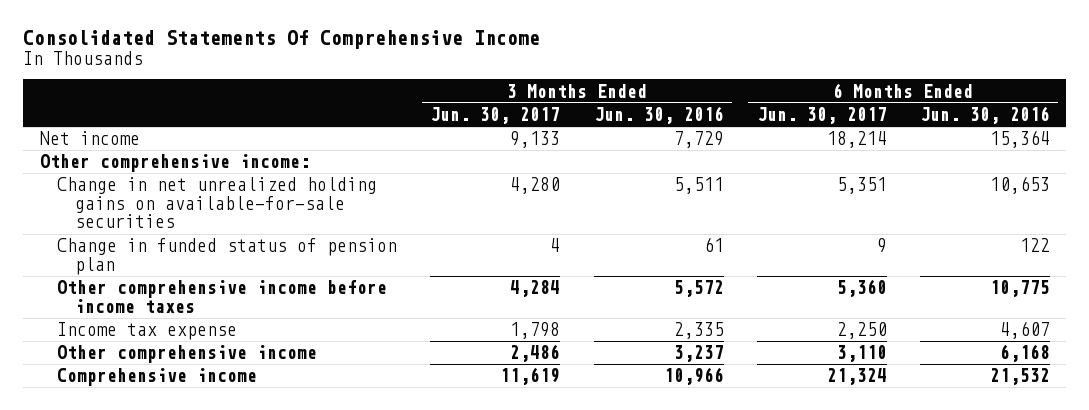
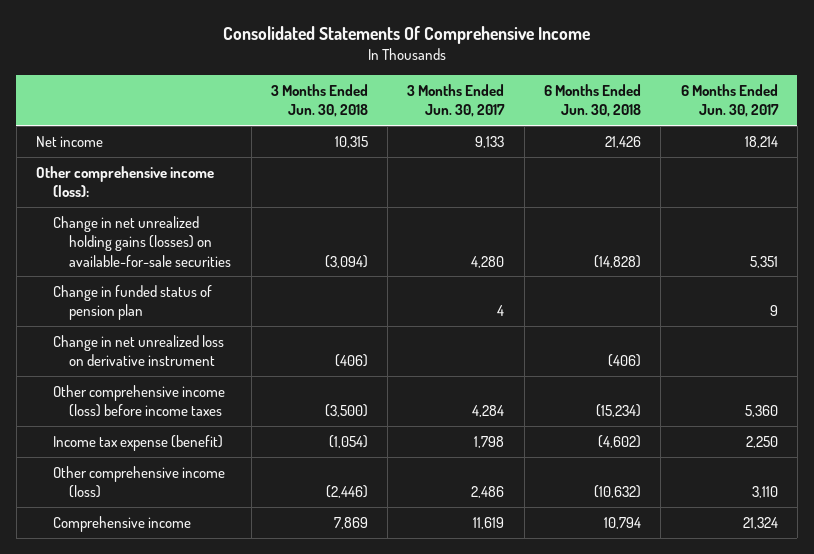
[593,106,724,125] Jun. 30, 2016 -> none
[919,106,1050,125] Jun. 30, 2016 -> none
none -> [270,83,368,118] 3 Months Ended Jun. 30, 2018
none -> [543,83,641,118] 6 Months Ended Jun. 30, 2018
[39,154,310,173] Other comprehensive income: -> [36,165,215,198] Other comprehensive income (loss):
[57,177,378,229] Change in net unrealized holding gains on available-for-sale securities -> [52,215,232,267] Change in net unrealized holding gains (losses) on available-for-sale securities
none -> [52,334,224,367] Change in net unrealized loss on derivative instrument
[57,280,388,313] Other comprehensive income before income taxes -> [52,384,225,418] Other comprehensive income (loss) before income taxes
[57,322,238,341] Income tax expense -> [52,434,223,451] Income tax expense (benefit)
[57,345,318,364] Other comprehensive income -> [52,465,225,499] Other comprehensive income (loss)

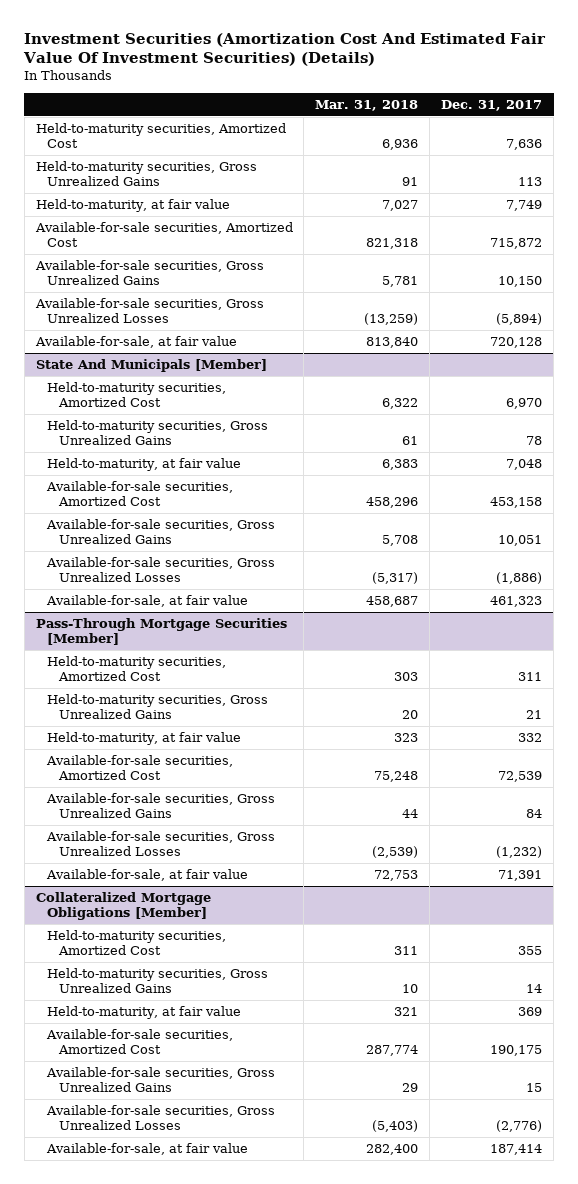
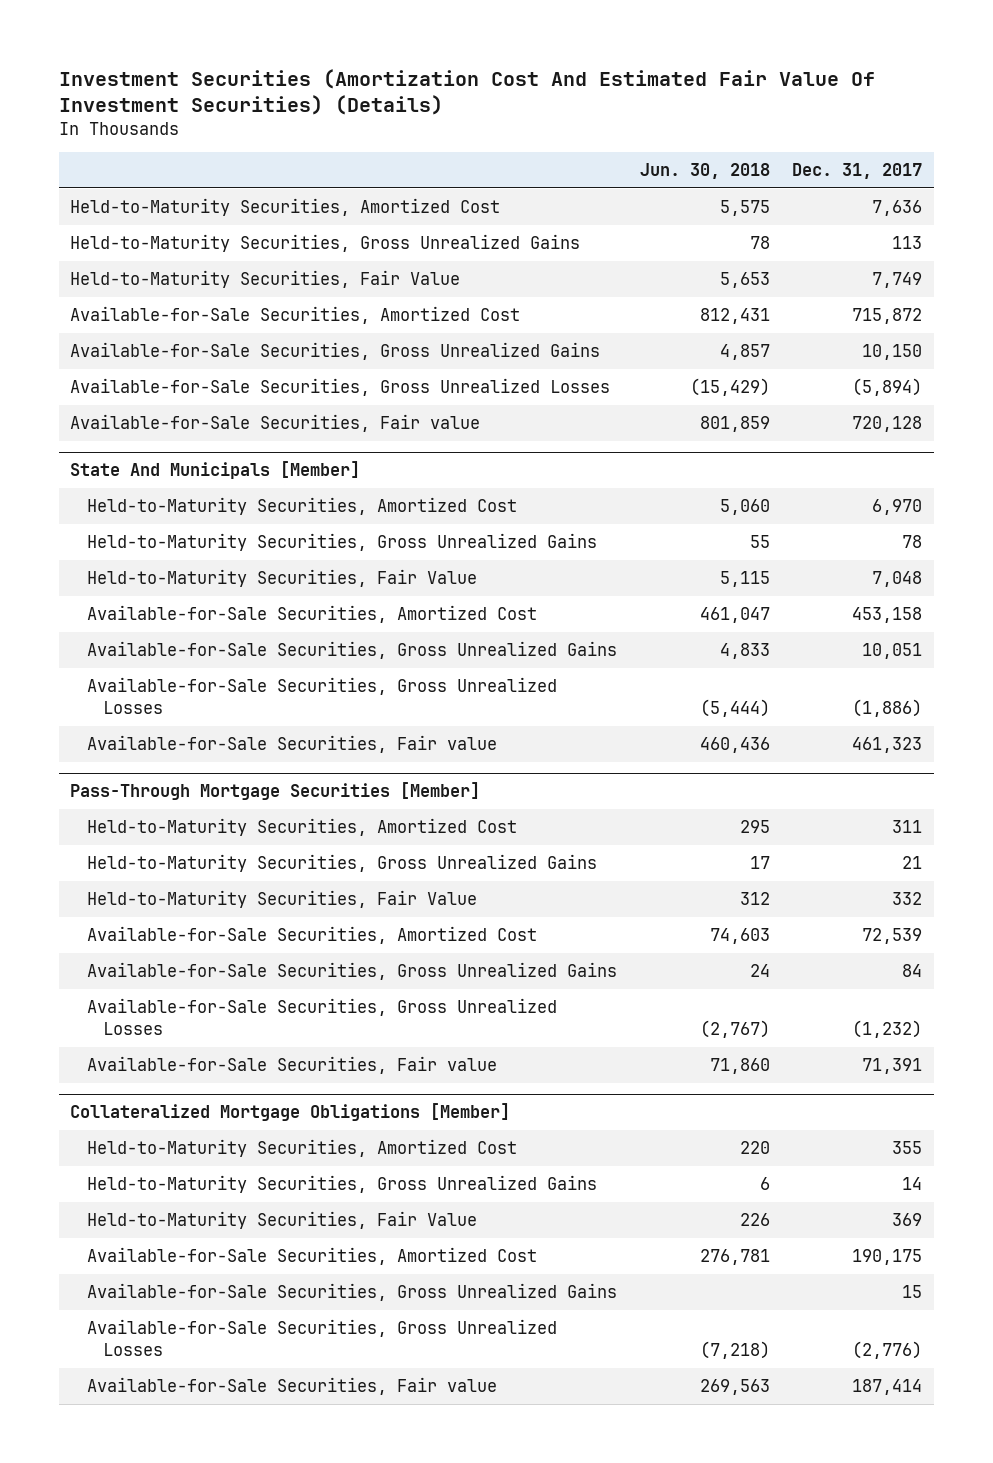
[315,99,419,111] Mar. 31, 2018 -> none
none -> [639,163,770,180] Jun. 30, 2018
[35,122,286,149] Held-to-maturity securities, Amortized Cost -> [70,198,501,217] Held-to-Maturity Securities, Amortized Cost
[35,160,257,187] Held-to-maturity securities, Gross Unrealized Gains -> [70,234,581,253] Held-to-Maturity Securities, Gross Unrealized Gains
[35,198,230,212] Held-to-maturity, at fair value -> [70,270,461,289] Held-to-Maturity Securities, Fair Value
[34,221,293,248] Available-for-sale securities, Amortized Cost -> [70,306,521,325] Available-for-Sale Securities, Amortized Cost
[34,259,264,286] Available-for-sale securities, Gross Unrealized Gains -> [70,342,601,361] Available-for-Sale Securities, Gross Unrealized Gains
[34,297,264,324] Available-for-sale securities, Gross Unrealized Losses -> [70,378,611,397] Available-for-Sale Securities, Gross Unrealized Losses
[34,335,237,348] Available-for-sale, at fair value -> [70,414,481,433] Available-for-Sale Securities, Fair value
[47,381,227,408] Held-to-maturity securities, Amortized Cost -> [86,497,517,516] Held-to-Maturity Securities, Amortized Cost
[47,419,269,446] Held-to-maturity securities, Gross Unrealized Gains -> [86,533,597,552] Held-to-Maturity Securities, Gross Unrealized Gains
[47,457,242,471] Held-to-maturity, at fair value -> [86,569,477,588] Held-to-Maturity Securities, Fair Value
[46,480,234,507] Available-for-sale securities, Amortized Cost -> [86,605,537,624] Available-for-Sale Securities, Amortized Cost
[46,518,276,545] Available-for-sale securities, Gross Unrealized Gains -> [86,641,617,660] Available-for-Sale Securities, Gross Unrealized Gains
[46,556,276,583] Available-for-sale securities, Gross Unrealized Losses -> [86,677,557,715] Available-for-Sale Securities, Gross Unrealized Losses
[46,594,249,607] Available-for-sale, at fair value -> [86,735,497,754] Available-for-Sale Securities, Fair value
[47,655,227,682] Held-to-maturity securities, Amortized Cost -> [86,818,517,837] Held-to-Maturity Securities, Amortized Cost
[47,693,269,720] Held-to-maturity securities, Gross Unrealized Gains -> [86,854,597,873] Held-to-Maturity Securities, Gross Unrealized Gains
[47,731,242,745] Held-to-maturity, at fair value -> [86,890,477,909] Held-to-Maturity Securities, Fair Value
[46,754,234,781] Available-for-sale securities, Amortized Cost -> [86,926,537,945] Available-for-Sale Securities, Amortized Cost
[46,792,276,819] Available-for-sale securities, Gross Unrealized Gains -> [86,962,617,981] Available-for-Sale Securities, Gross Unrealized Gains
[46,830,276,857] Available-for-sale securities, Gross Unrealized Losses -> [86,998,557,1036] Available-for-Sale Securities, Gross Unrealized Losses
[46,868,249,881] Available-for-sale, at fair value -> [86,1056,497,1075] Available-for-Sale Securities, Fair value
[47,929,227,956] Held-to-maturity securities, Amortized Cost -> [86,1139,517,1158] Held-to-Maturity Securities, Amortized Cost
[47,967,269,994] Held-to-maturity securities, Gross Unrealized Gains -> [86,1175,597,1194] Held-to-Maturity Securities, Gross Unrealized Gains
[47,1005,242,1019] Held-to-maturity, at fair value -> [86,1211,477,1230] Held-to-Maturity Securities, Fair Value
[46,1028,234,1055] Available-for-sale securities, Amortized Cost -> [86,1247,537,1266] Available-for-Sale Securities, Amortized Cost
[46,1066,276,1093] Available-for-sale securities, Gross Unrealized Gains -> [86,1283,617,1302] Available-for-Sale Securities, Gross Unrealized Gains
[46,1104,276,1131] Available-for-sale securities, Gross Unrealized Losses -> [86,1319,557,1357] Available-for-Sale Securities, Gross Unrealized Losses
[46,1142,249,1155] Available-for-sale, at fair value -> [86,1377,497,1396] Available-for-Sale Securities, Fair value

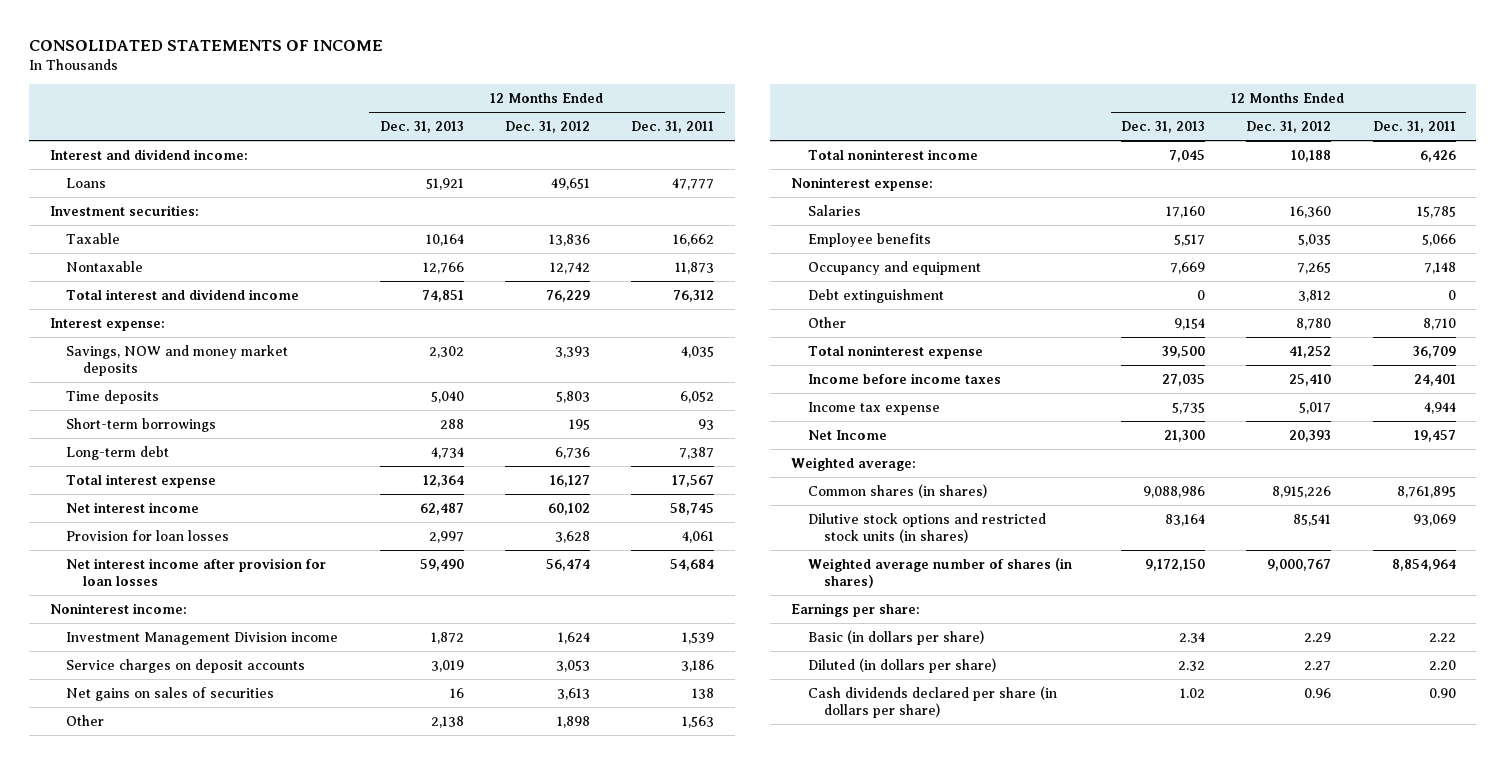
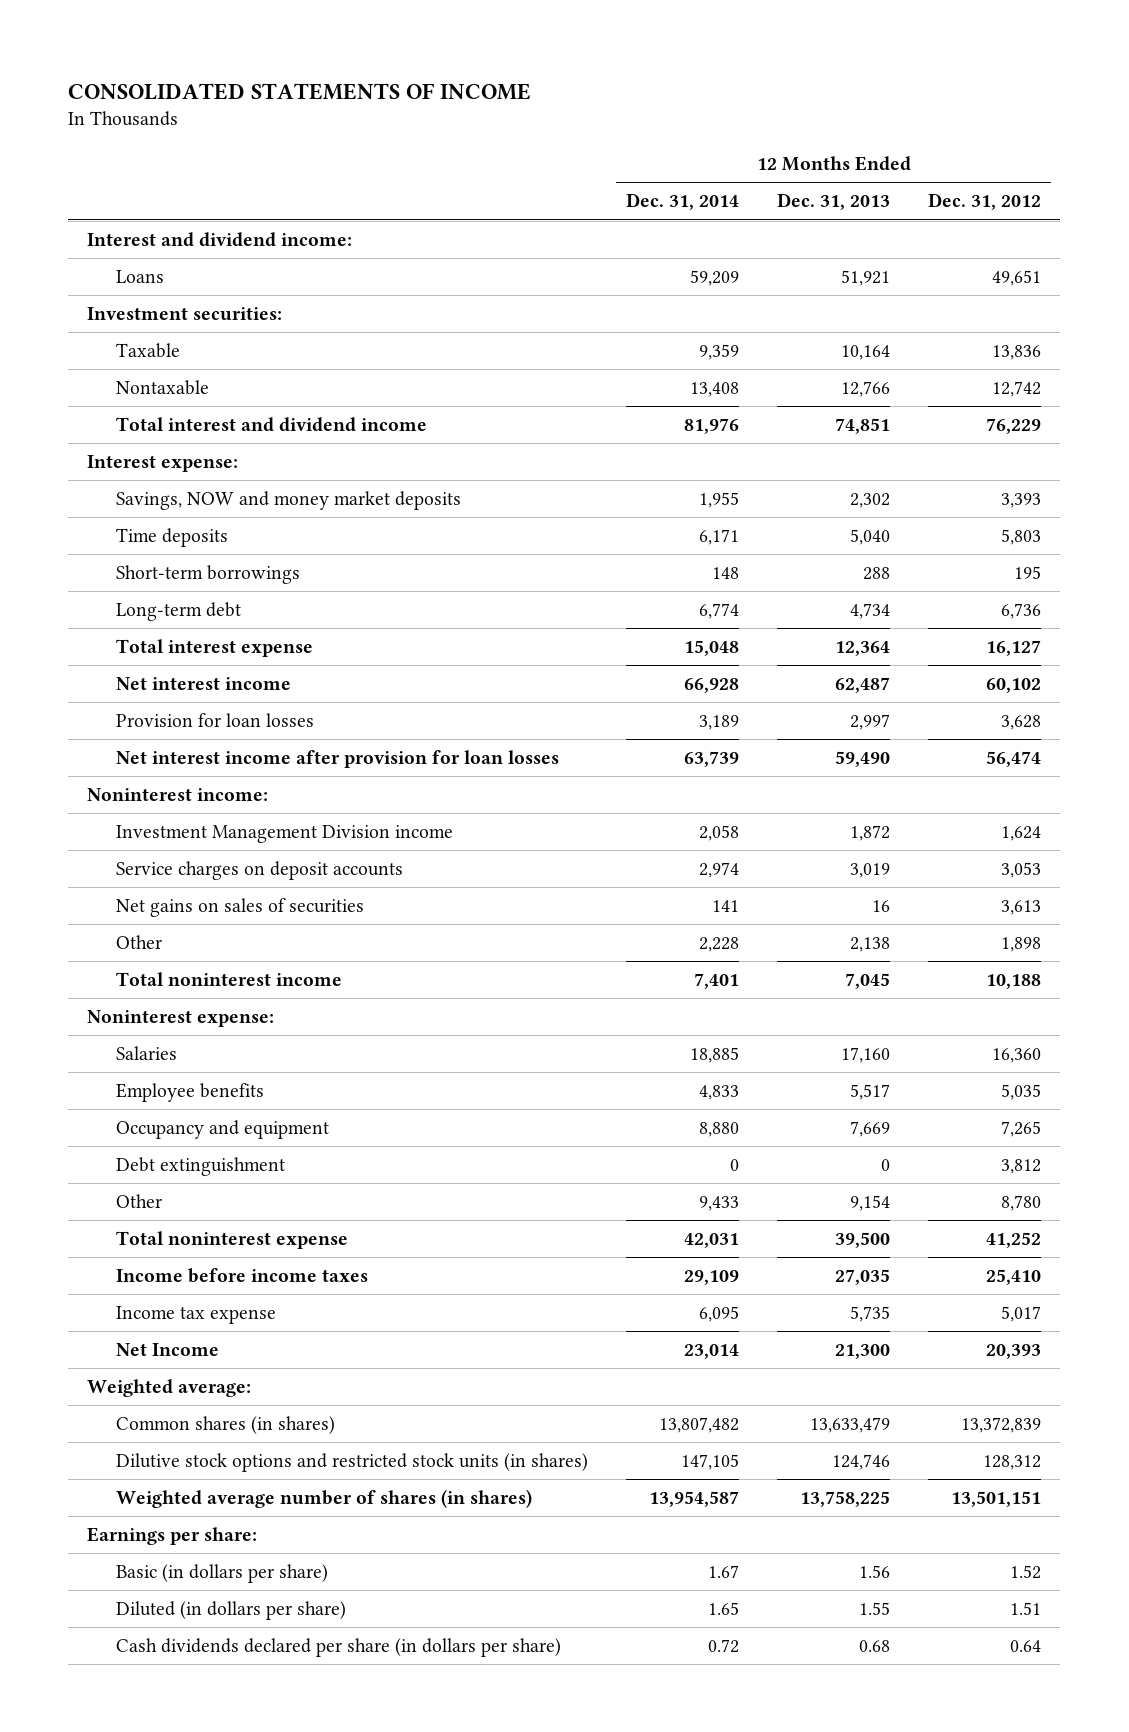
[631,121,715,134] Dec. 31, 2011 -> none
none -> [625,193,739,211] Dec. 31, 2014
[1142,485,1205,498] 9,088,986 -> [810,1417,891,1434] 13,633,479
[1272,485,1332,498] 8,915,226 -> [961,1417,1042,1434] 13,372,839
[1164,513,1205,526] 83,164 -> [832,1454,891,1471] 124,746
[1293,513,1332,526] 85,541 -> [983,1455,1042,1471] 128,312
[1144,558,1205,571] 9,172,150 -> [800,1491,891,1508] 13,758,225
[1267,558,1332,571] 9,000,767 -> [951,1491,1042,1508] 13,501,151
[1178,631,1205,643] 2.34 -> [859,1565,891,1579] 1.56
[1304,631,1332,642] 2.29 -> [1010,1565,1042,1580] 1.52
[1177,660,1205,671] 2.32 -> [859,1602,891,1616] 1.55
[1304,660,1332,671] 2.27 -> [1010,1602,1042,1616] 1.51
[1179,687,1205,698] 1.02 -> [859,1640,891,1653] 0.68
[1304,687,1332,698] 0.96 -> [1010,1640,1042,1653] 0.64

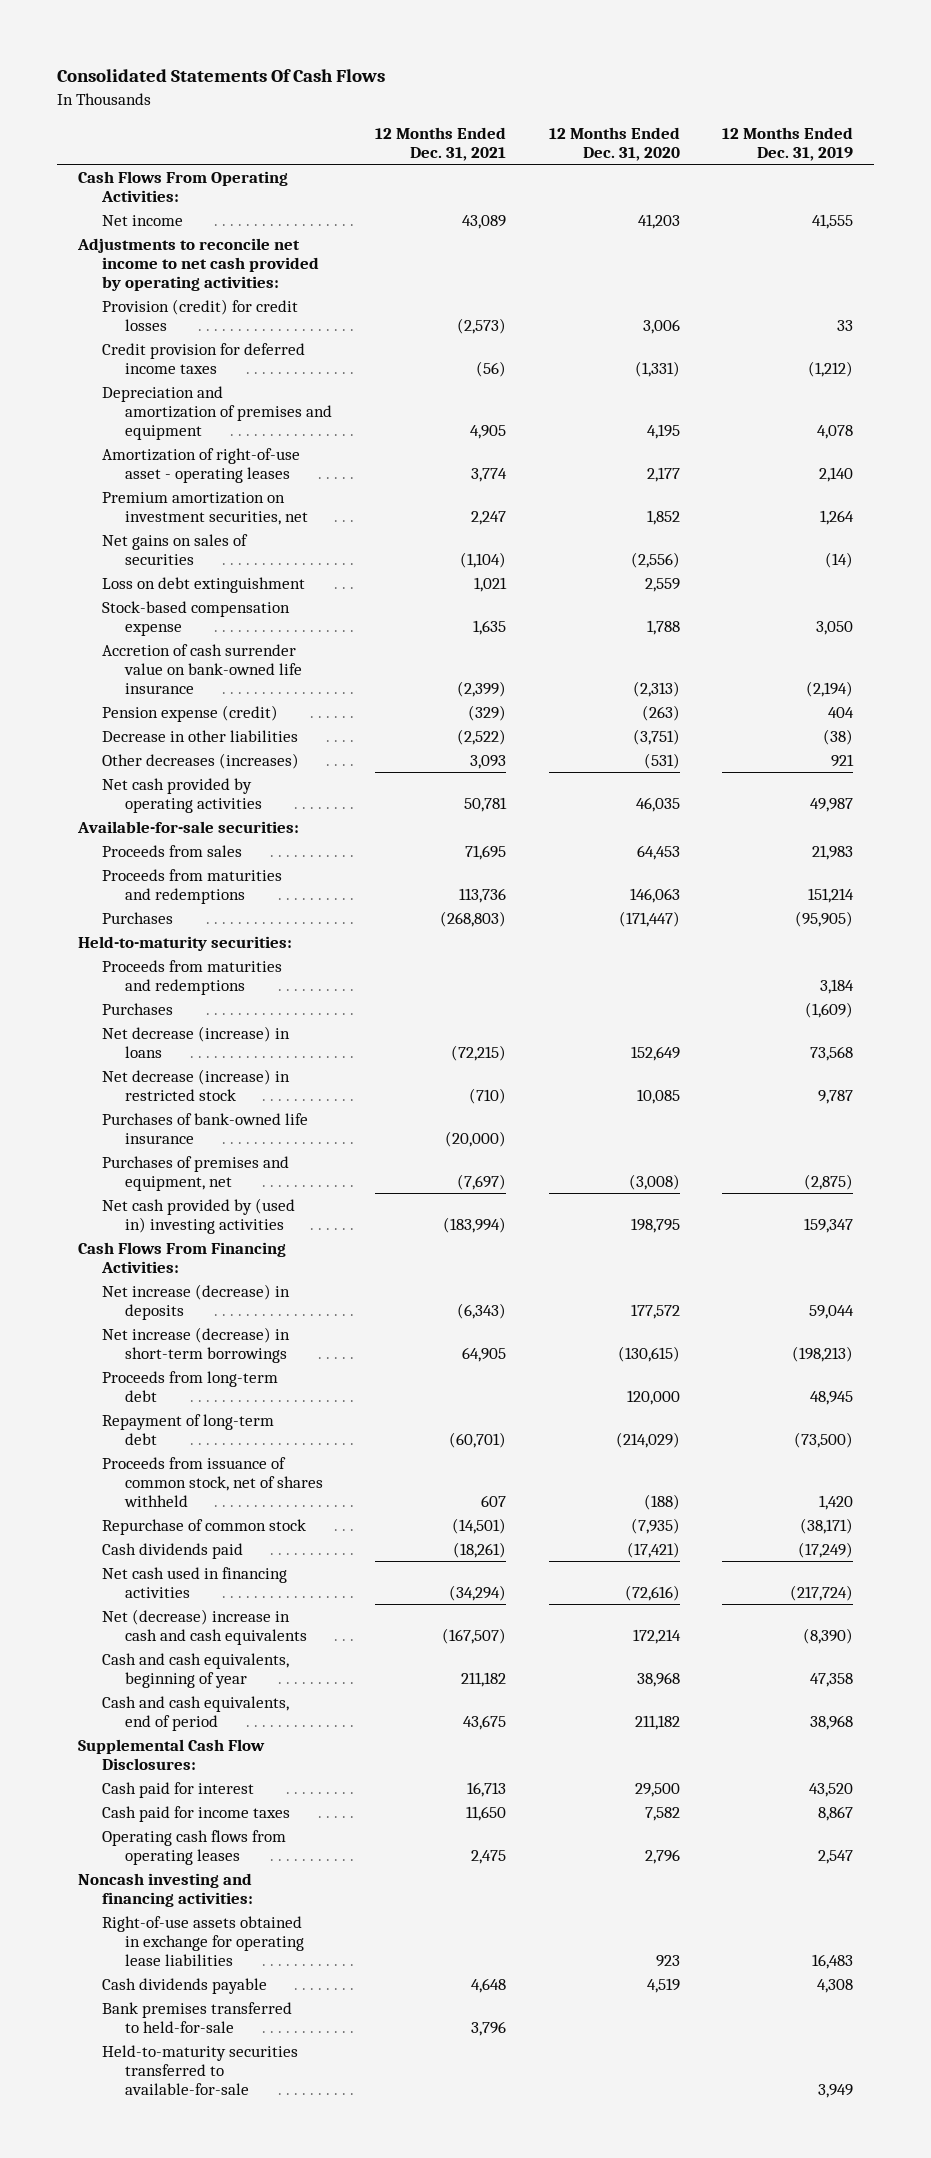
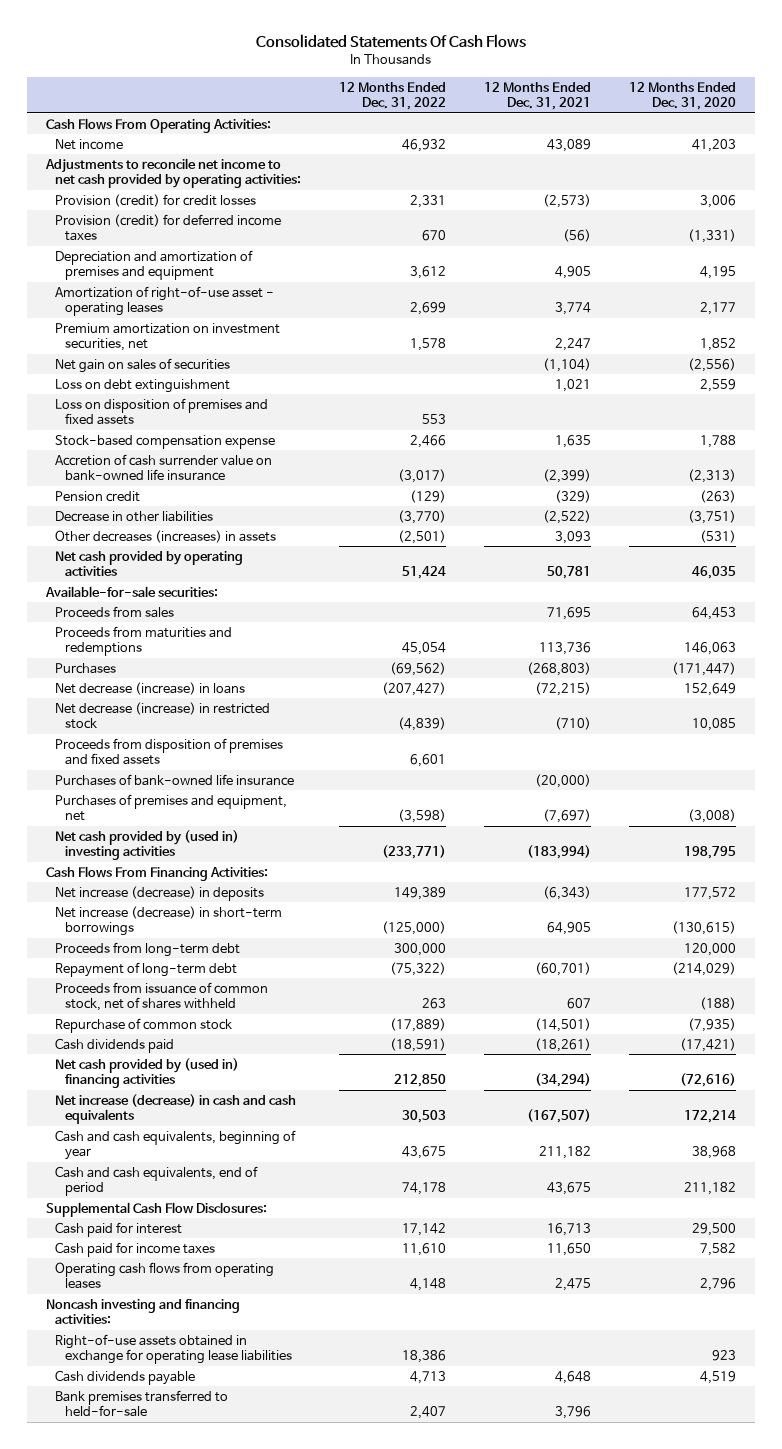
[722,126,854,161] 12 Months Ended Dec. 31, 2019 -> none
none -> [339,81,447,111] 12 Months Ended Dec. 31, 2022
[101,342,305,374] Credit provision for deferred income taxes -> [55,213,282,242] Provision (credit) for deferred income taxes
[101,533,248,565] Net gains on sales of securities -> [55,357,231,373] Net gain on sales of securities
none -> [55,397,269,426] Loss on disposition of premises and fixed assets
[101,704,278,722] Pension expense (credit) -> [55,490,141,502] Pension credit
[101,752,299,769] Other decreases (increases) -> [55,529,277,543] Other decreases (increases) in assets
[77,935,292,951] Held-to-maturity securities: -> none
[101,959,282,995] Proceeds from maturities and redemptions -> none
[101,1002,173,1015] Purchases -> none
none -> [55,737,284,766] Proceeds from disposition of premises and fixed assets
[101,1566,287,1598] Net cash used in financing activities -> [55,1057,240,1089] Net cash provided by (used in) financing activities
[101,1608,308,1645] Net (decrease) increase in cash and cash equivalents -> [55,1093,297,1125] Net increase (decrease) in cash and cash equivalents
[101,2044,298,2095] Held-to-maturity securities transferred to available-for-sale -> none

